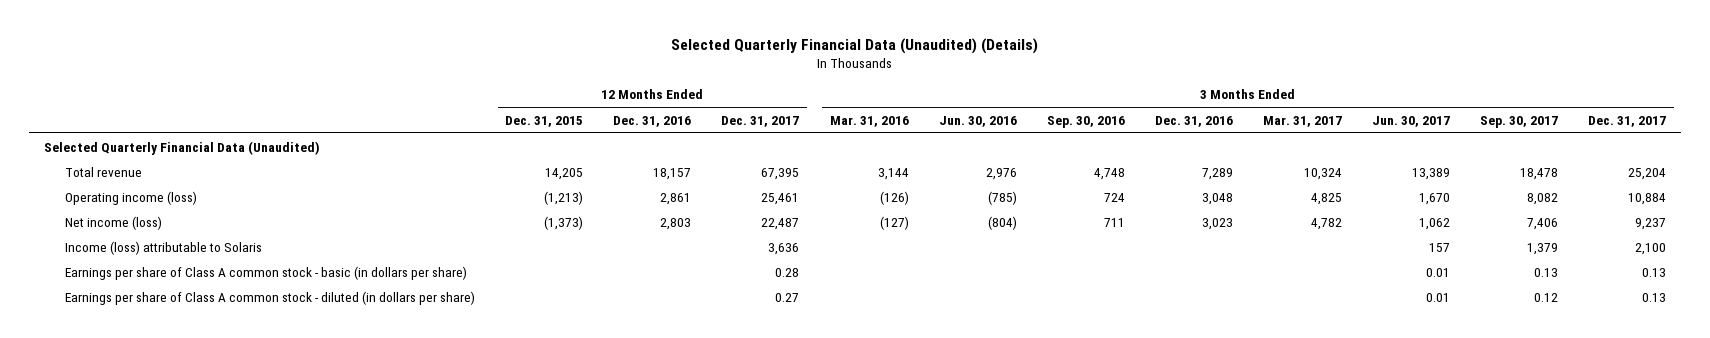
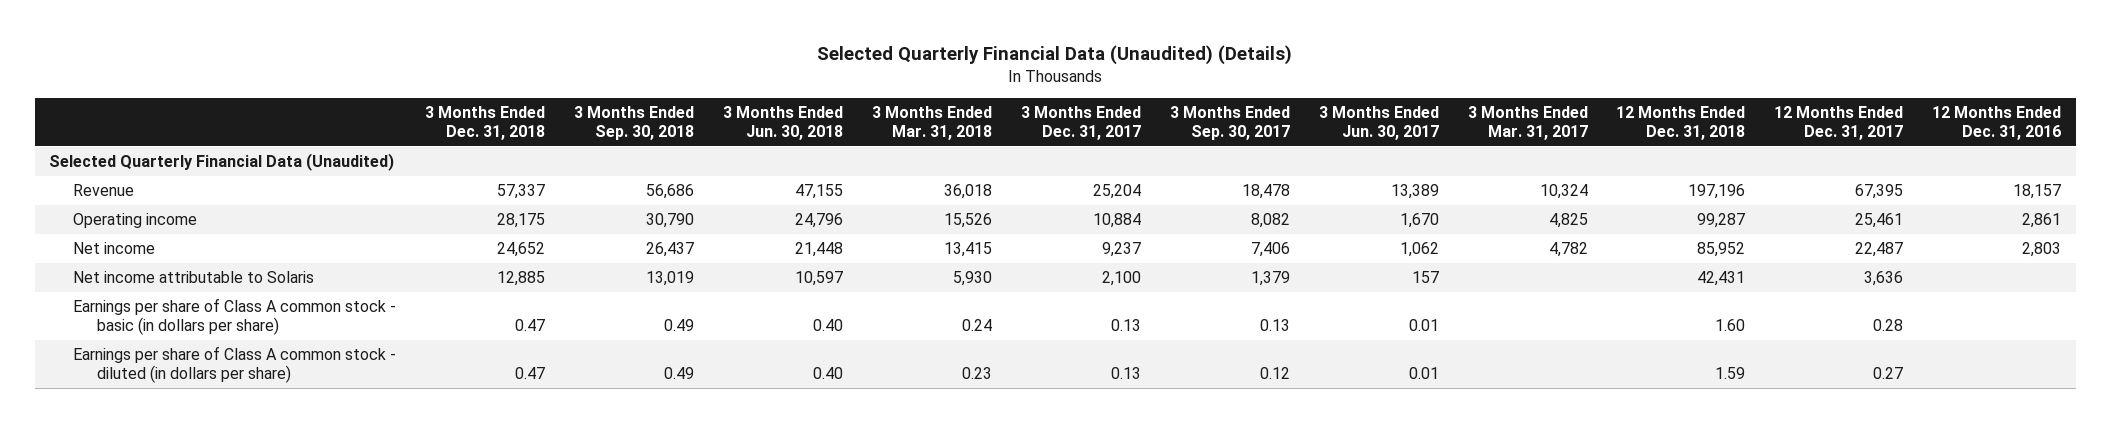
[505,115,584,127] Dec. 31, 2015 -> none
[829,115,909,127] Mar. 31, 2016 -> none
[938,115,1017,127] Jun. 30, 2016 -> none
[1046,115,1125,128] Sep. 30, 2016 -> none
[1154,115,1233,127] Dec. 31, 2016 -> none
none -> [424,106,545,141] 3 Months Ended Dec. 31, 2018
none -> [573,106,694,141] 3 Months Ended Sep. 30, 2018
none -> [722,106,843,141] 3 Months Ended Jun. 30, 2018
none -> [871,106,992,141] 3 Months Ended Mar. 31, 2018
none -> [1616,106,1746,141] 12 Months Ended Dec. 31, 2018
[65,166,143,177] Total revenue -> [73,184,135,197] Revenue
[65,190,198,205] Operating income (loss) -> [73,213,198,229] Operating income
[65,215,163,230] Net income (loss) -> [73,242,156,255] Net income
[65,240,263,255] Income (loss) attributable to Solaris -> [73,271,315,284] Net income attributable to Solaris

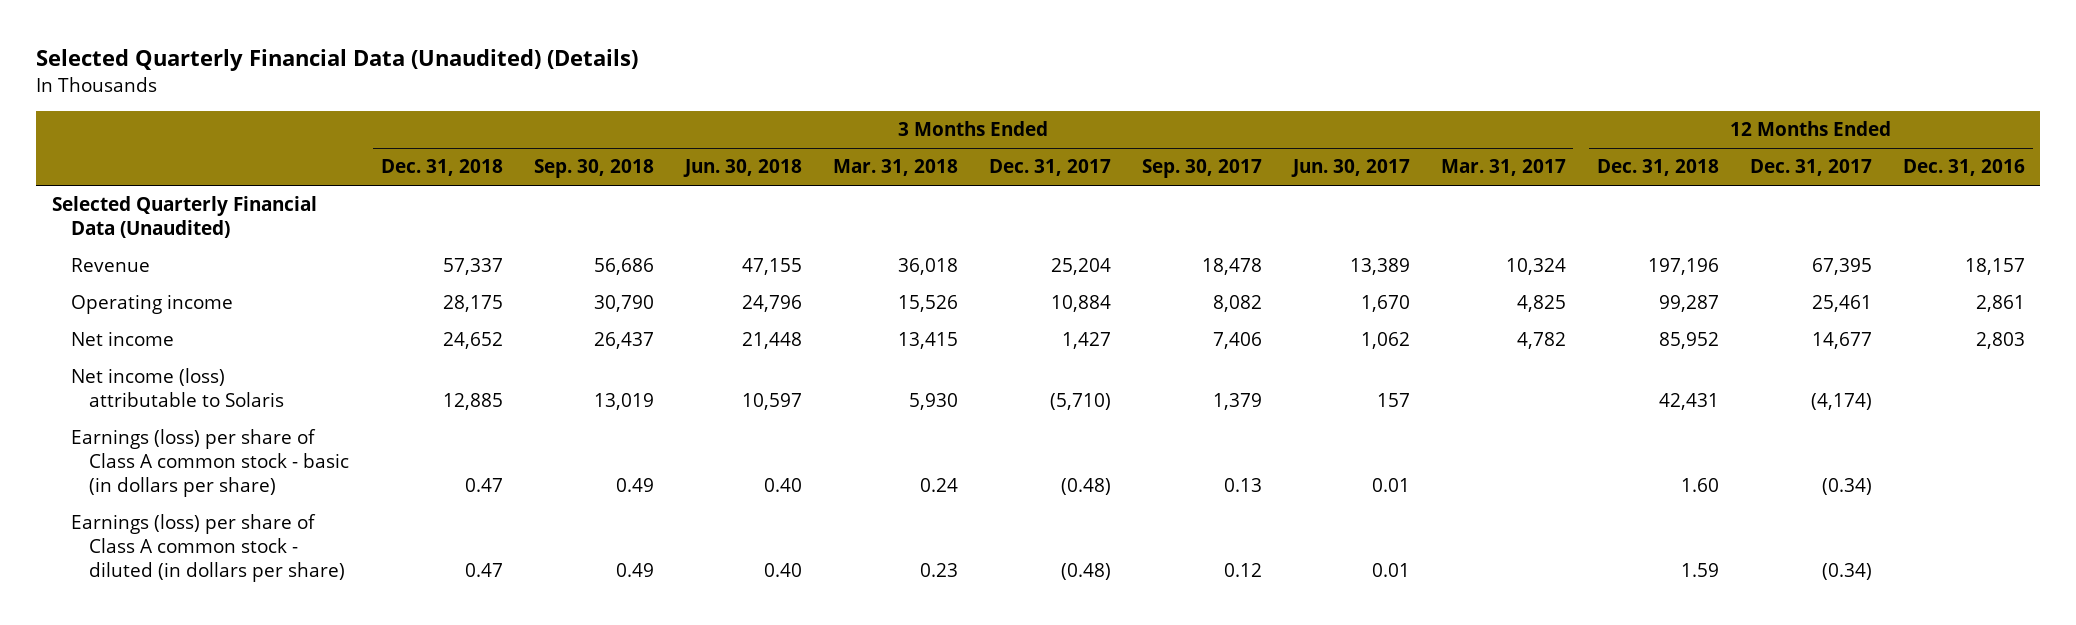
[1101,242,1141,258] 9,237 -> [1061,332,1111,350] 1,427
[1855,242,1904,258] 22,487 -> [1811,332,1872,350] 14,677
[73,271,315,284] Net income attributable to Solaris -> [70,368,285,408] Net income (loss) attributable to Solaris
[1101,271,1141,287] 2,100 -> [1049,393,1111,411] (5,710)
[1864,271,1904,287] 3,636 -> [1810,393,1872,411] (4,174)
[73,298,397,336] Earnings per share of Class A common stock - basic (in dollars per share) -> [70,429,350,498] Earnings (loss) per share of Class A common stock - basic (in dollars per share)
[1110,319,1141,332] 0.13 -> [1060,478,1111,496] (0.48)
[1873,319,1904,332] 0.28 -> [1821,478,1872,496] (0.34)
[73,346,397,384] Earnings per share of Class A common stock - diluted (in dollars per share) -> [70,514,346,583] Earnings (loss) per share of Class A common stock - diluted (in dollars per share)
[1110,367,1141,380] 0.13 -> [1060,563,1111,581] (0.48)
[1873,367,1904,380] 0.27 -> [1821,563,1872,581] (0.34)

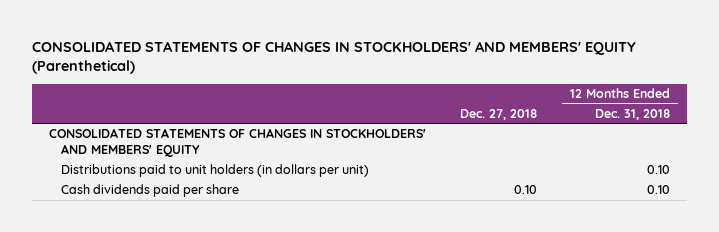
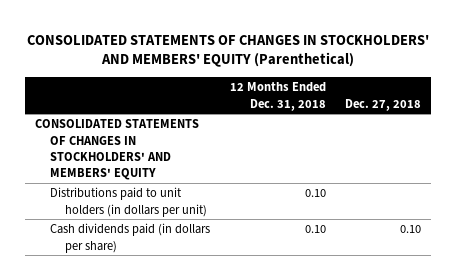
[61,184,240,198] Cash dividends paid per share -> [49,223,210,253] Cash dividends paid (in dollars per share)

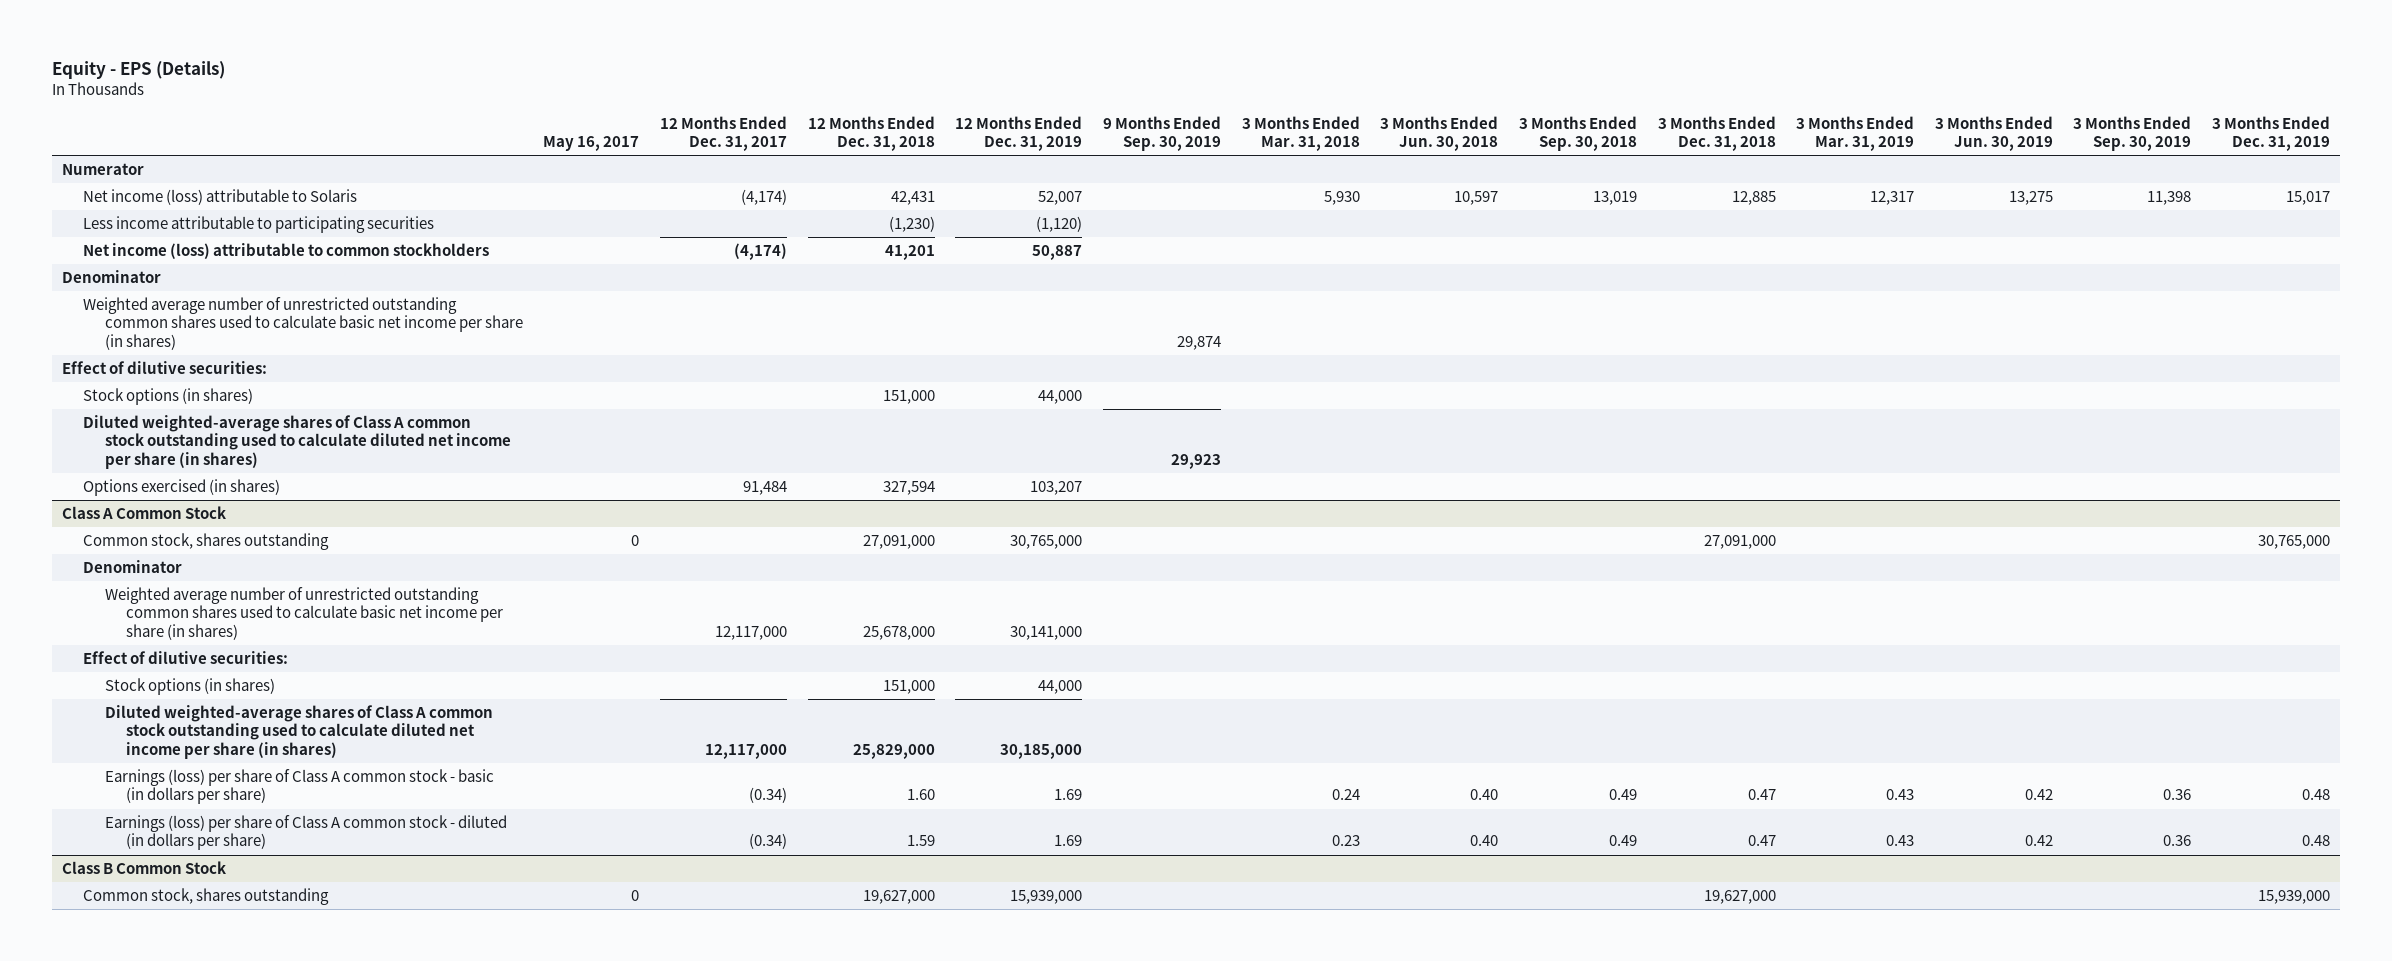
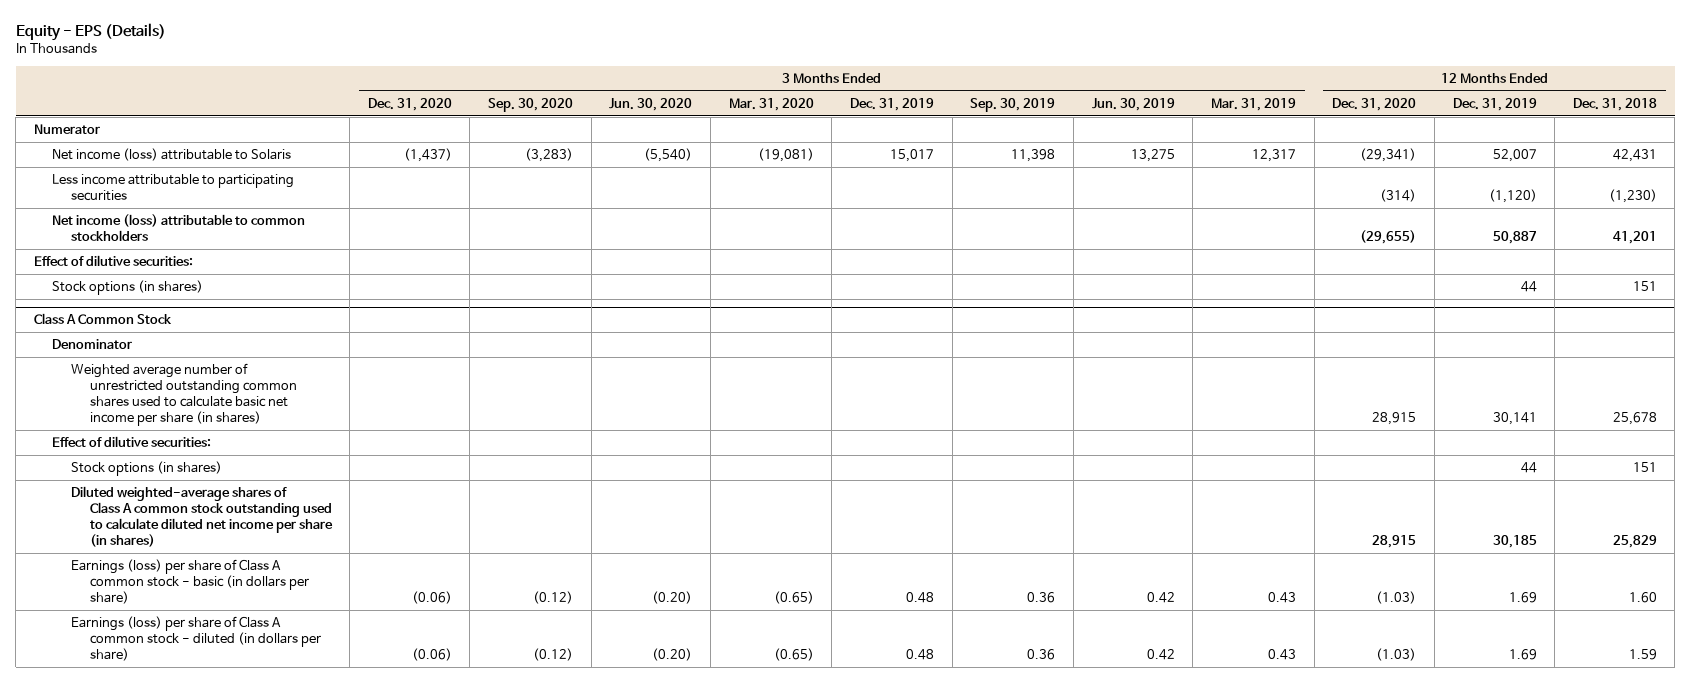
[543,135,640,151] May 16, 2017 -> none
[659,115,787,151] 12 Months Ended Dec. 31, 2017 -> none
[1102,115,1221,151] 9 Months Ended Sep. 30, 2019 -> none
[1241,115,1360,151] 3 Months Ended Mar. 31, 2018 -> none
[1380,115,1499,151] 3 Months Ended Jun. 30, 2018 -> none
[1518,115,1637,151] 3 Months Ended Sep. 30, 2018 -> none
[1657,115,1776,151] 3 Months Ended Dec. 31, 2018 -> none
none -> [367,97,452,111] Dec. 31, 2020
none -> [488,97,574,112] Sep. 30, 2020
none -> [609,97,693,111] Jun. 30, 2020
none -> [728,97,814,111] Mar. 31, 2020
none -> [1332,97,1417,111] Dec. 31, 2020
[62,270,162,284] Denominator -> none
[83,297,523,350] Weighted average number of unrestricted outstanding common shares used to calculate basic net income per share (in shares) -> none
[83,415,511,469] Diluted weighted-average shares of Class A common stock outstanding used to calculate diluted net income per share (in shares) -> none
[83,479,281,497] Options exercised (in shares) -> none
[882,390,935,405] 151,000 -> [1632,281,1657,292] 151
[1038,390,1083,405] 44,000 -> [1520,281,1537,293] 44
[83,533,330,551] Common stock, shares outstanding -> none
[862,625,935,640] 25,678,000 -> [1612,412,1657,426] 25,678
[1010,625,1083,640] 30,141,000 -> [1492,412,1537,426] 30,141
[882,680,935,695] 151,000 -> [1632,462,1657,473] 151
[1038,680,1083,695] 44,000 -> [1520,462,1537,474] 44
[852,743,935,759] 25,829,000 -> [1612,535,1657,549] 25,829
[1000,743,1083,759] 30,185,000 -> [1492,535,1537,549] 30,185
[62,861,227,875] Class B Common Stock -> none
[83,888,330,906] Common stock, shares outstanding -> none

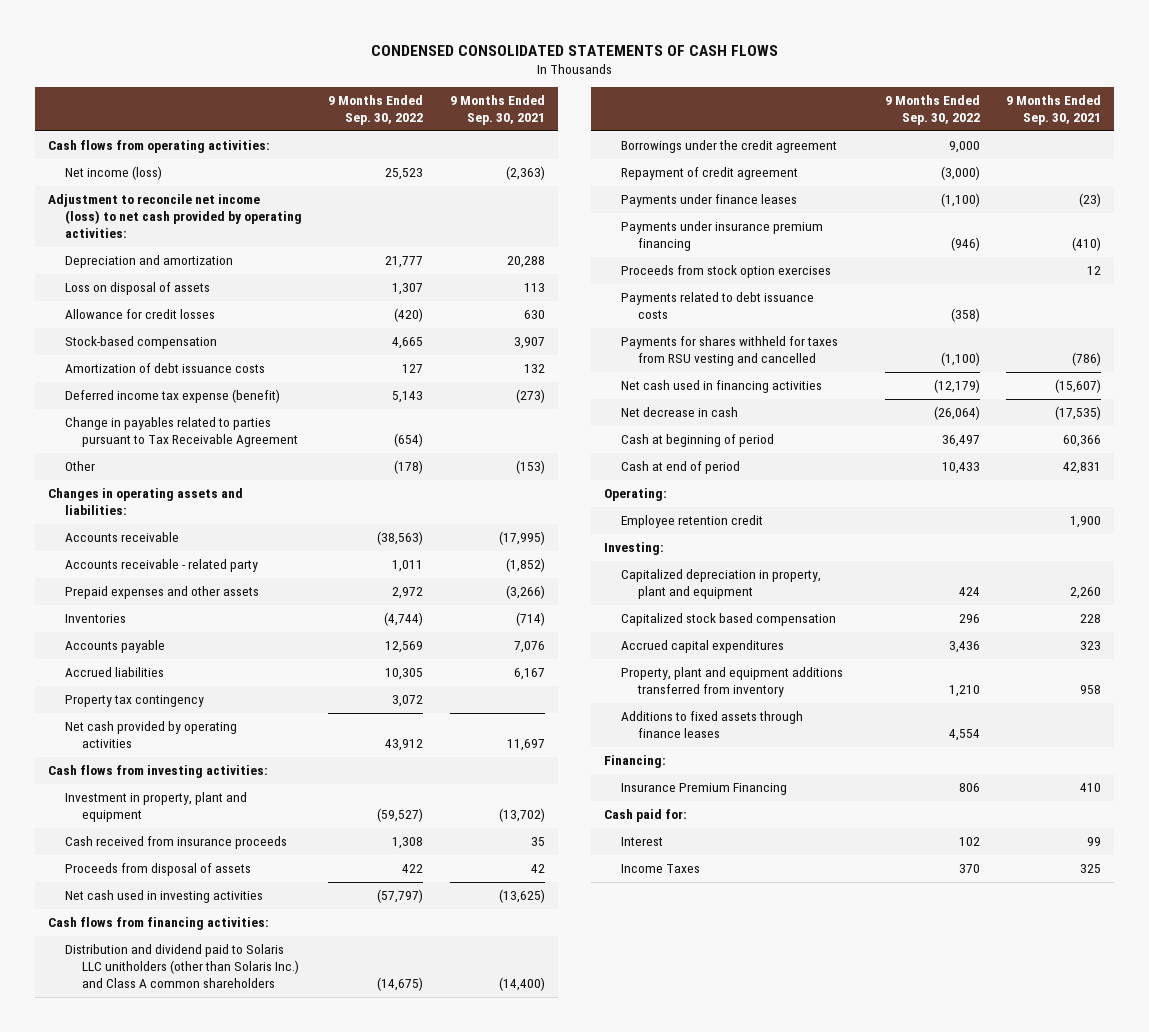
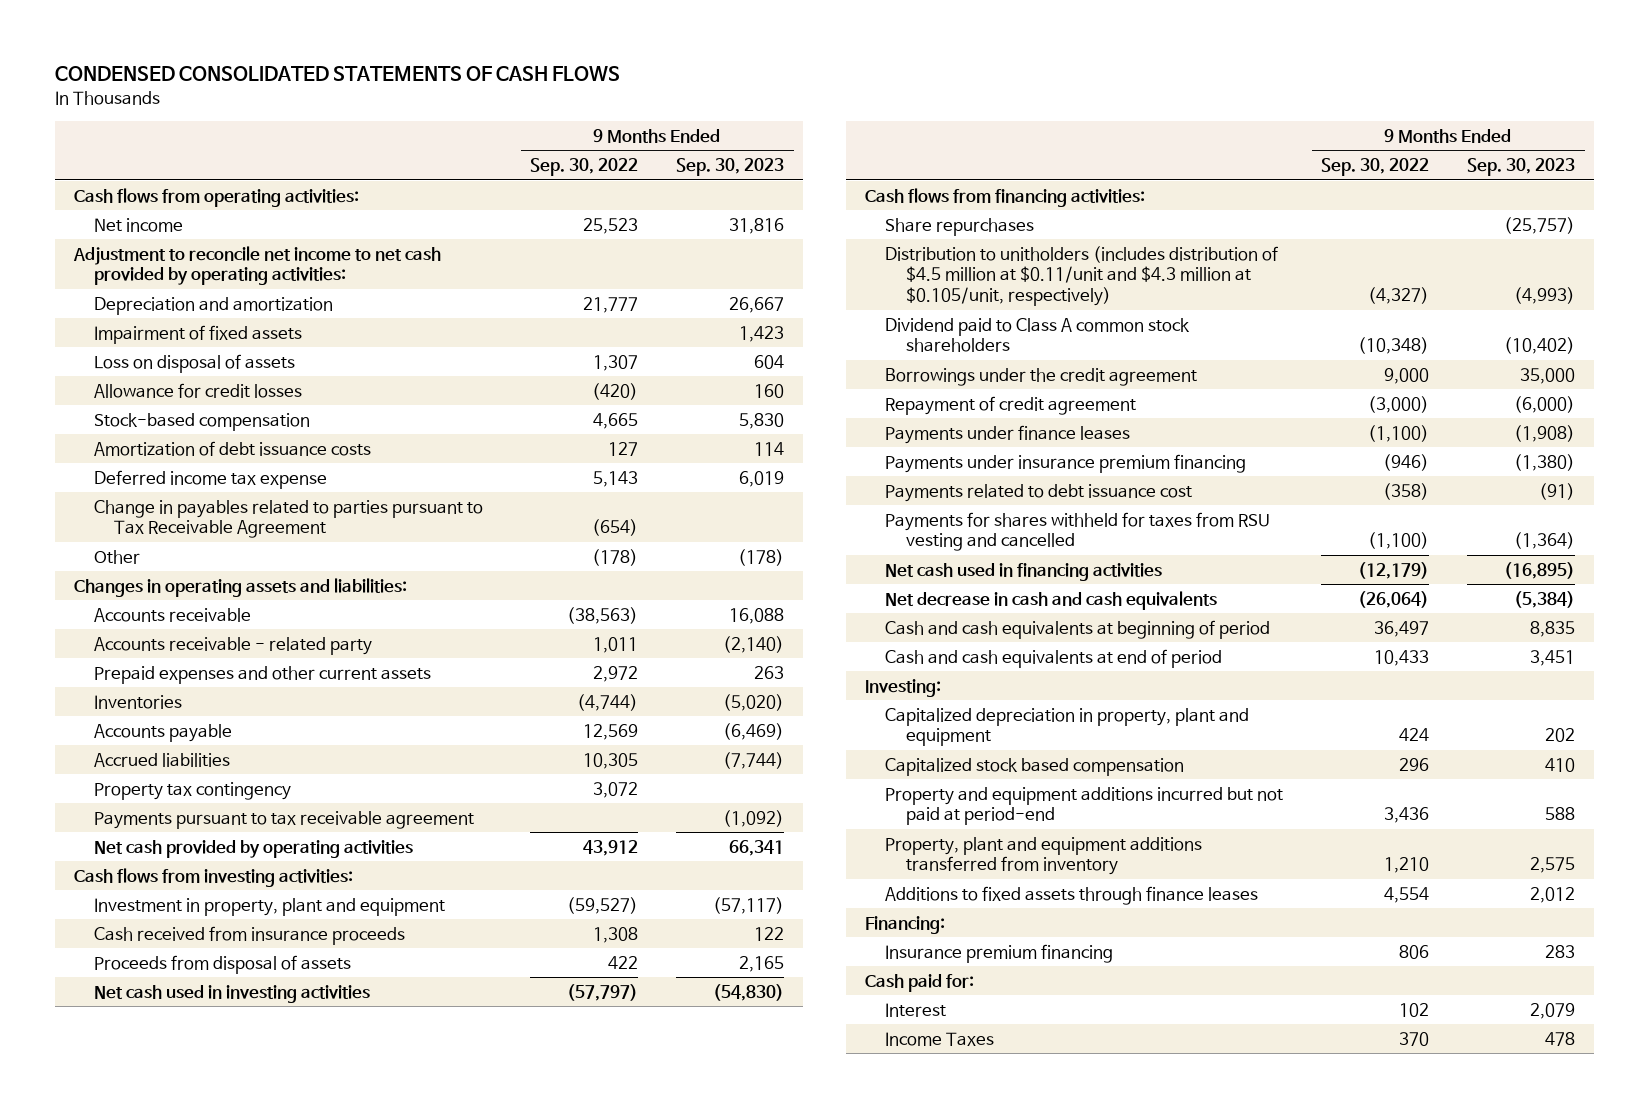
[449,95,545,126] 9 Months Ended Sep. 30, 2021 -> none
none -> [676,158,785,177] Sep. 30, 2023
[65,166,163,181] Net income (loss) -> [94,217,184,232] Net income
[48,194,303,239] Adjustment to reconcile net income (loss) to net cash provided by operating activities: -> [72,245,441,286] Adjustment to reconcile net income to net cash provided by operating activities:
none -> [94,324,303,344] Impairment of fixed assets
[65,389,281,404] Deferred income tax expense (benefit) -> [94,469,328,489] Deferred income tax expense
[65,586,260,600] Prepaid expenses and other assets -> [94,665,432,684] Prepaid expenses and other current assets
none -> [94,810,475,829] Payments pursuant to tax receivable agreement
[65,944,300,989] Distribution and dividend paid to Solaris LLC unitholders (other than Solaris Inc.) and Class A common shareholders -> none
none -> [885,217,1035,236] Share repurchases
none -> [885,245,1279,307] Distribution to unitholders (includes distribution of $4.5 million at $0.11/unit and $4.3 million at $0.105/unit, respectively)
none -> [885,317,1191,353] Dividend paid to Class A common stock shareholders
[621,265,832,279] Proceeds from stock option exercises -> none
[621,292,815,320] Payments related to debt issuance costs -> [885,483,1193,502] Payments related to debt issuance cost
[604,488,668,502] Operating: -> none
[621,515,764,529] Employee retention credit -> none
[621,407,739,418] Net decrease in cash -> [885,590,1218,610] Net decrease in cash and cash equivalents
[621,434,775,448] Cash at beginning of period -> [885,619,1271,639] Cash and cash equivalents at beginning of period
[621,461,741,475] Cash at end of period -> [885,648,1223,668] Cash and cash equivalents at end of period
[621,640,785,654] Accrued capital expenditures -> [885,786,1284,826] Property and equipment additions incurred but not paid at period-end
[621,783,788,796] Insurance Premium Financing -> [885,943,1114,963] Insurance premium financing

